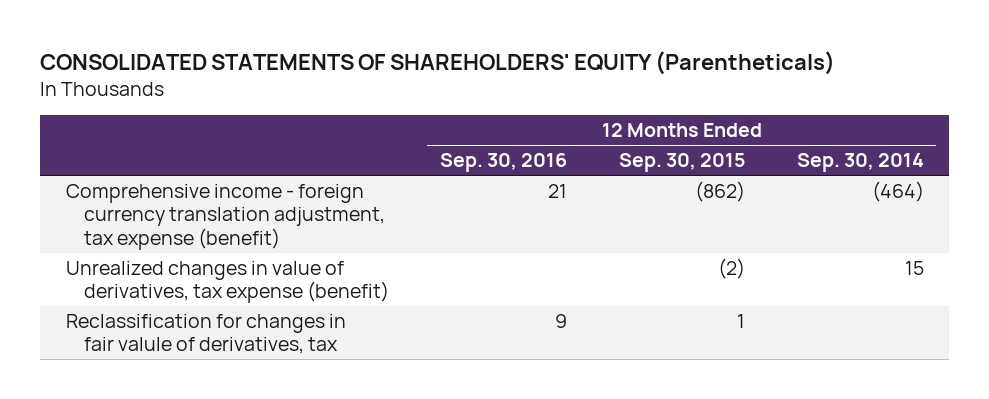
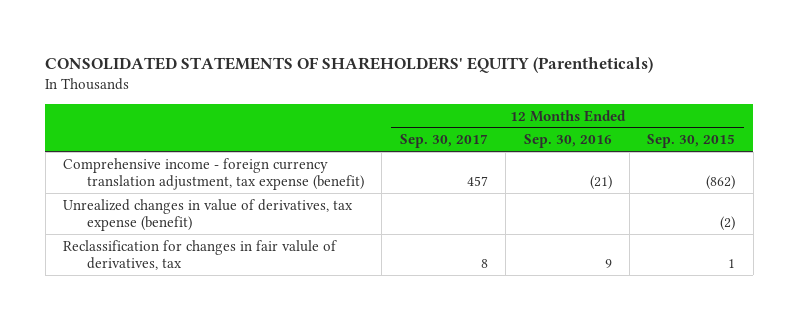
[796,153,924,173] Sep. 30, 2014 -> none
none -> [399,134,488,149] Sep. 30, 2017
[548,184,568,199] 21 -> [589,175,612,191] (21)

